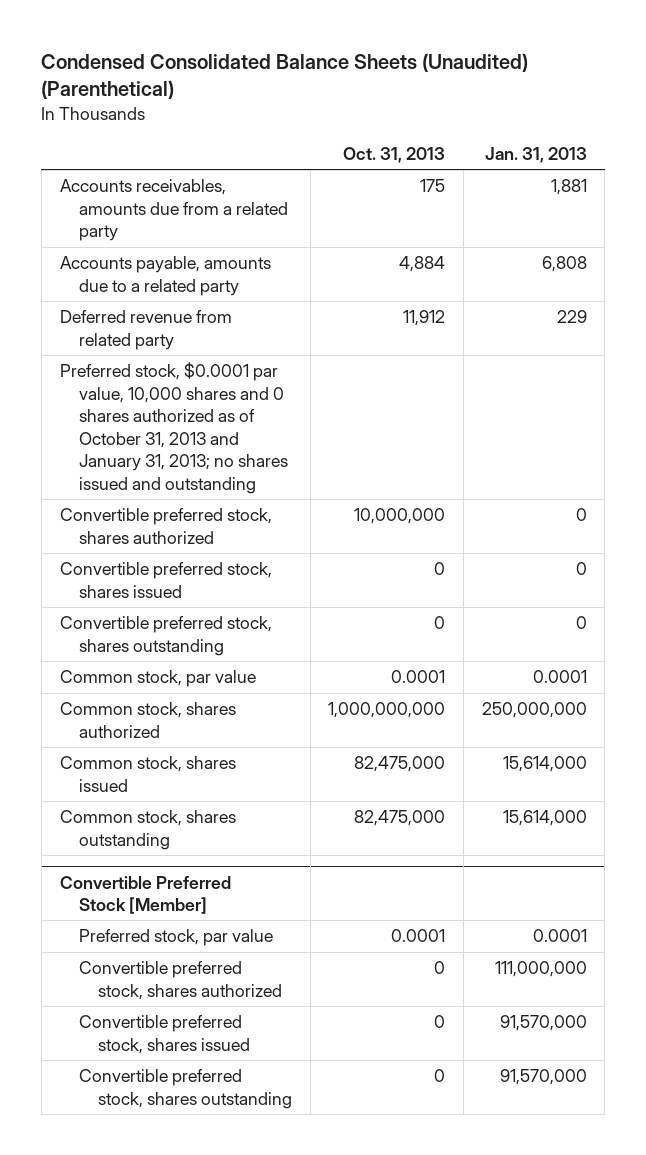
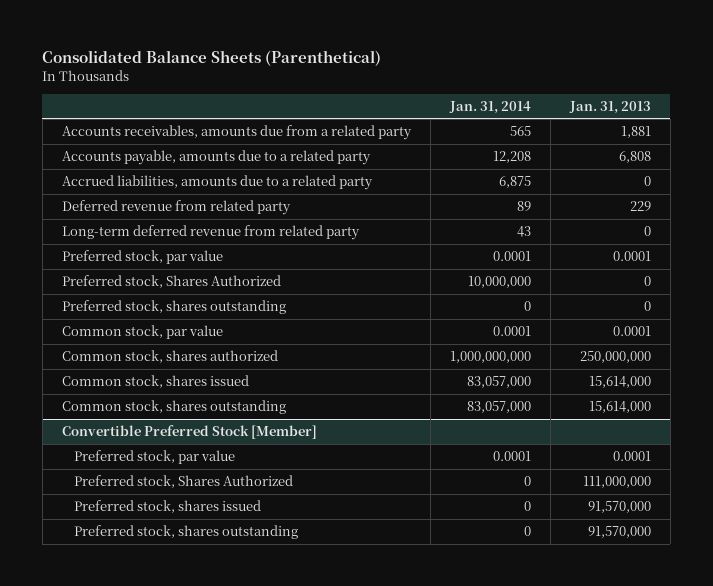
[41,52,529,99] Condensed Consolidated Balance Sheets (Unaudited) (Parenthetical) -> [42,49,382,66] Consolidated Balance Sheets (Parenthetical)
[343,146,446,163] Oct. 31, 2013 -> none
none -> [448,100,531,114] Jan. 31, 2014
none -> [61,175,373,191] Accrued liabilities, amounts due to a related party
[59,362,288,494] Preferred stock, $0.0001 par value, 10,000 shares and 0 shares authorized as of October 31, 2013 and January 31, 2013; no shares issued and outstanding -> none
[59,562,272,598] Convertible preferred stock, shares issued -> none
none -> [61,225,360,241] Long-term deferred revenue from related party
none -> [61,250,223,265] Preferred stock, par value
[59,508,272,544] Convertible preferred stock, shares authorized -> [61,275,281,289] Preferred stock, Shares Authorized
[59,616,272,656] Convertible preferred stock, shares outstanding -> [61,300,286,315] Preferred stock, shares outstanding
[78,961,282,1000] Convertible preferred stock, shares authorized -> [73,475,293,489] Preferred stock, Shares Authorized
[78,1015,250,1054] Convertible preferred stock, shares issued -> [73,500,261,514] Preferred stock, shares issued
[78,1069,292,1109] Convertible preferred stock, shares outstanding -> [73,525,298,540] Preferred stock, shares outstanding

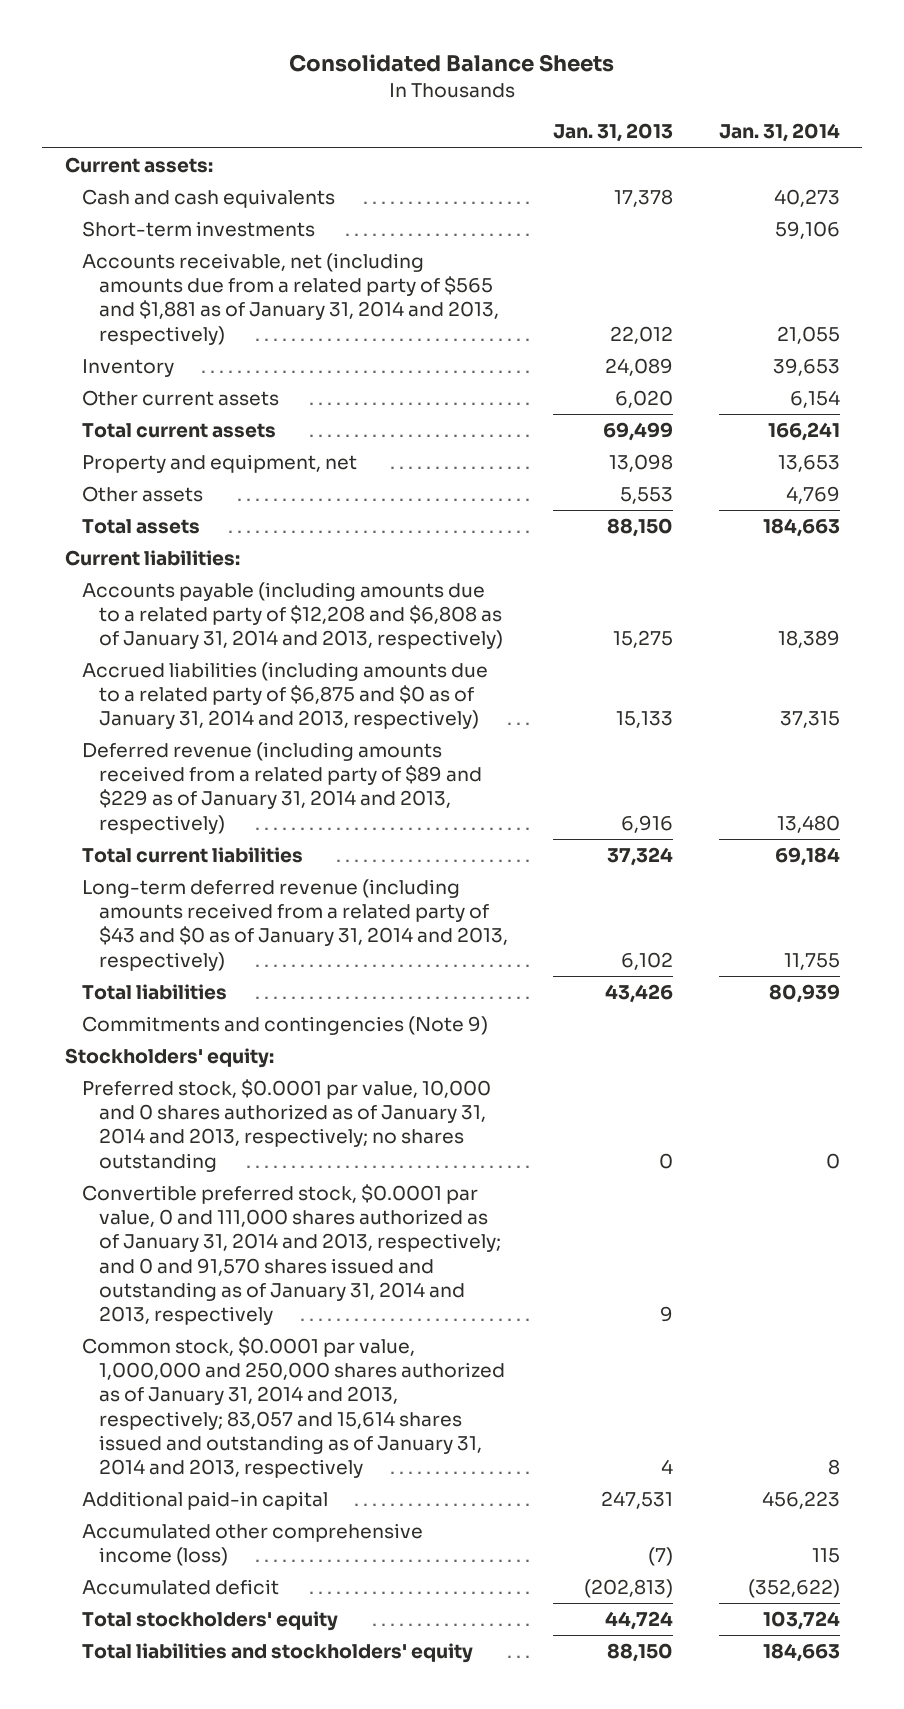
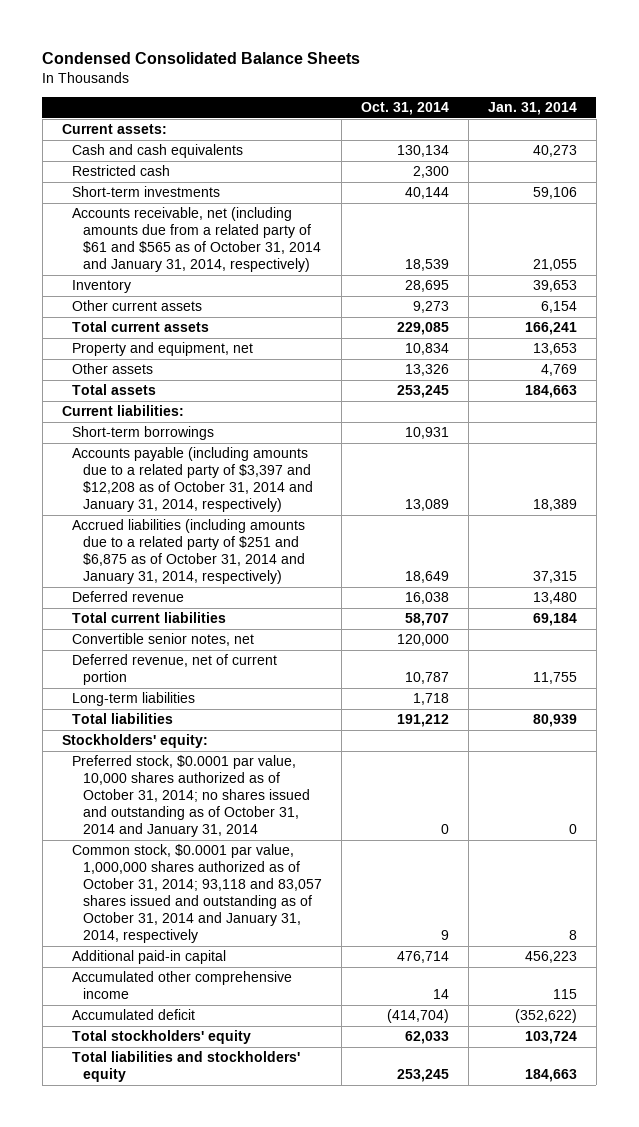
[289,54,615,73] Consolidated Balance Sheets -> [42,51,361,64] Condensed Consolidated Balance Sheets
[553,123,674,143] Jan. 31, 2013 -> none
none -> [360,102,449,116] Oct. 31, 2014
none -> [72,165,171,177] Restricted cash
[81,252,499,345] Accounts receivable, net (including amounts due from a related party of $565 and $1,881 as of January 31, 2014 and 2013, respectively) -> [72,207,322,272] Accounts receivable, net (including amounts due from a related party of $61 and $565 as of October 31, 2014 and January 31, 2014, respectively)
none -> [72,426,215,441] Short-term borrowings
[81,581,503,650] Accounts payable (including amounts due to a related party of $12,208 and $6,808 as of January 31, 2014 and 2013, respectively) -> [72,447,314,512] Accounts payable (including amounts due to a related party of $3,397 and $12,208 as of October 31, 2014 and January 31, 2014, respectively)
[81,661,488,730] Accrued liabilities (including amounts due to a related party of $6,875 and $0 as of January 31, 2014 and 2013, respectively) -> [72,519,306,584] Accrued liabilities (including amounts due to a related party of $251 and $6,875 as of October 31, 2014 and January 31, 2014, respectively)
[81,741,482,834] Deferred revenue (including amounts received from a related party of $89 and $229 as of January 31, 2014 and 2013, respectively) -> [72,591,185,603] Deferred revenue
none -> [72,633,255,647] Convertible senior notes, net
[81,878,508,971] Long-term deferred revenue (including amounts received from a related party of $43 and $0 as of January 31, 2014 and 2013, respectively) -> [72,654,278,686] Deferred revenue, net of current portion
none -> [72,692,196,707] Long-term liabilities
[81,1015,488,1035] Commitments and contingencies (Note 9) -> none
[81,1183,501,1326] Convertible preferred stock, $0.0001 par value, 0 and 111,000 shares authorized as of January 31, 2014 and 2013, respectively; and 0 and 91,570 shares issued and outstanding as of January 31, 2014 and 2013, respectively -> none
[81,1078,491,1172] Preferred stock, $0.0001 par value, 10,000 and 0 shares authorized as of January 31, 2014 and 2013, respectively; no shares outstanding -> [72,755,311,837] Preferred stock, $0.0001 par value, 10,000 shares authorized as of October 31, 2014; no shares issued and outstanding as of October 31, 2014 and January 31, 2014
[81,1336,505,1479] Common stock, $0.0001 par value, 1,000,000 and 250,000 shares authorized as of January 31, 2014 and 2013, respectively; 83,057 and 15,614 shares issued and outstanding as of January 31, 2014 and 2013, respectively -> [72,844,323,943] Common stock, $0.0001 par value, 1,000,000 shares authorized as of October 31, 2014; 93,118 and 83,057 shares issued and outstanding as of October 31, 2014 and January 31, 2014, respectively
[81,1522,423,1567] Accumulated other comprehensive income (loss) -> [72,971,293,1000] Accumulated other comprehensive income

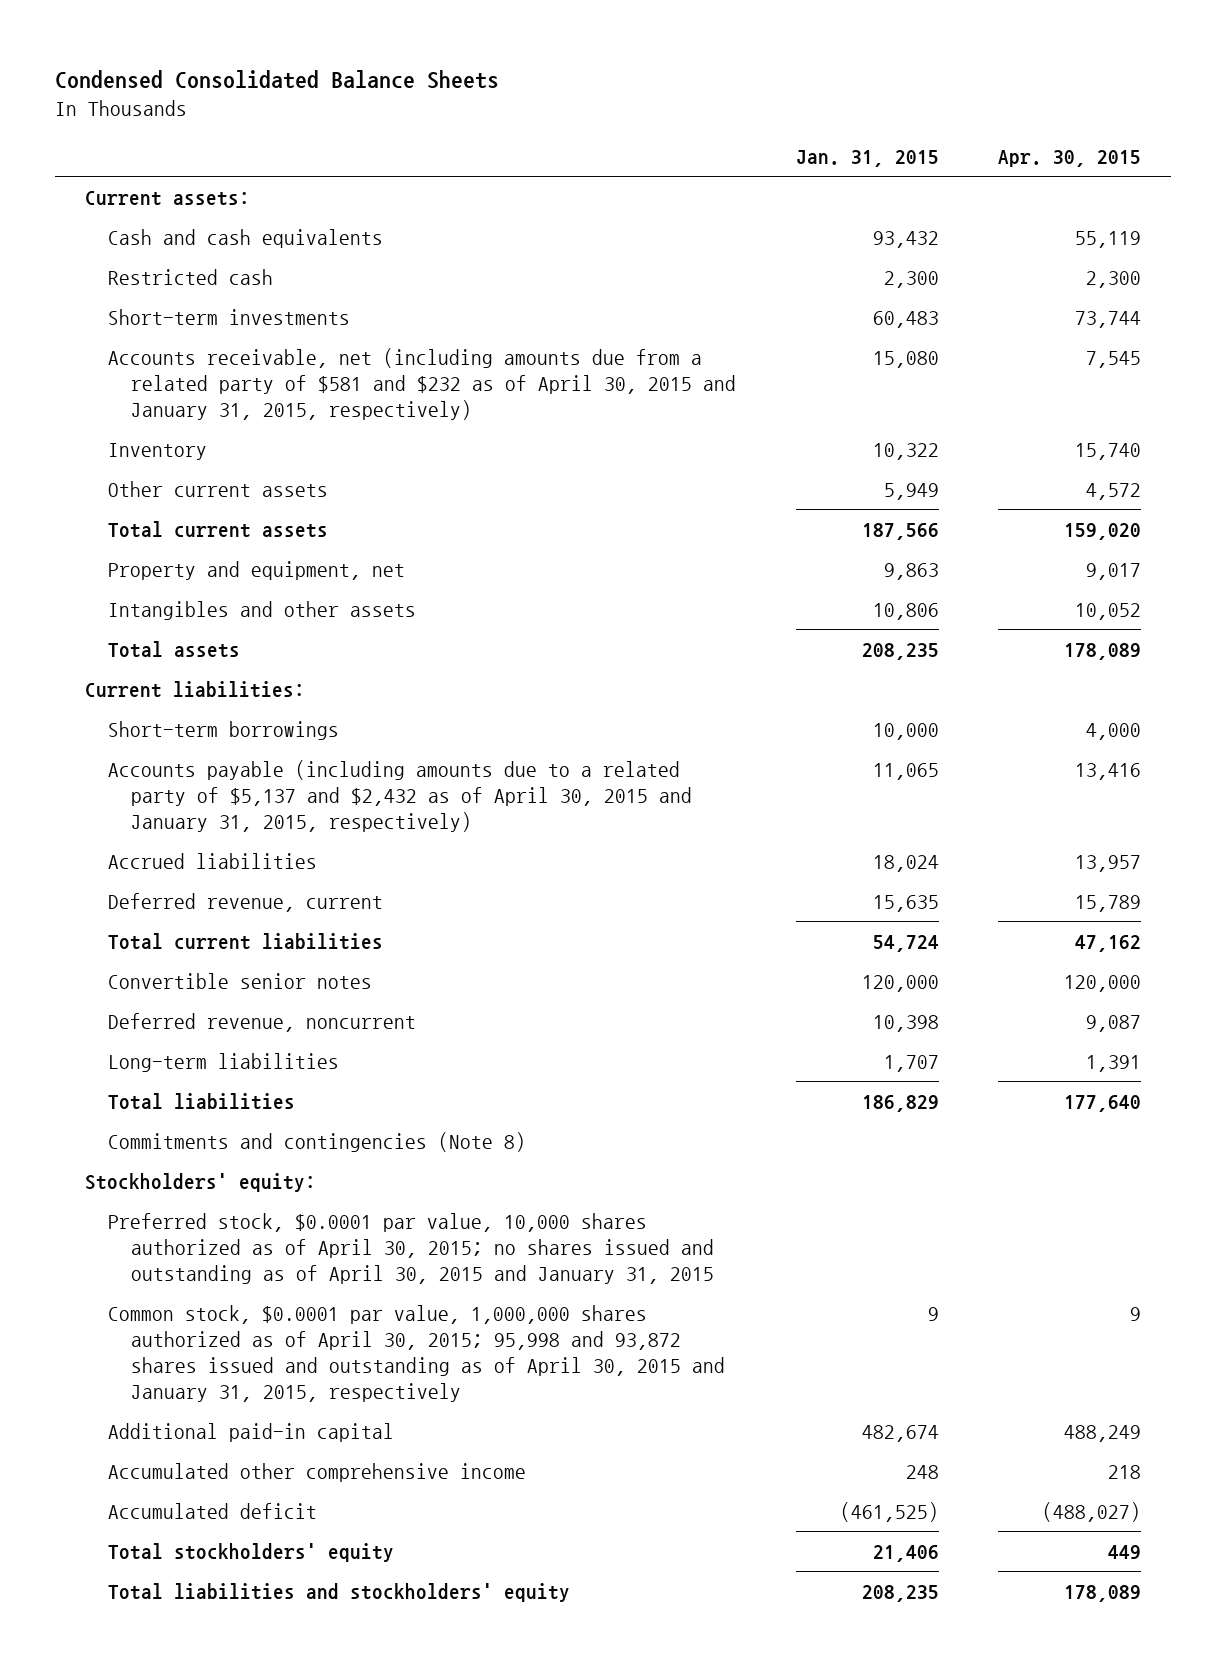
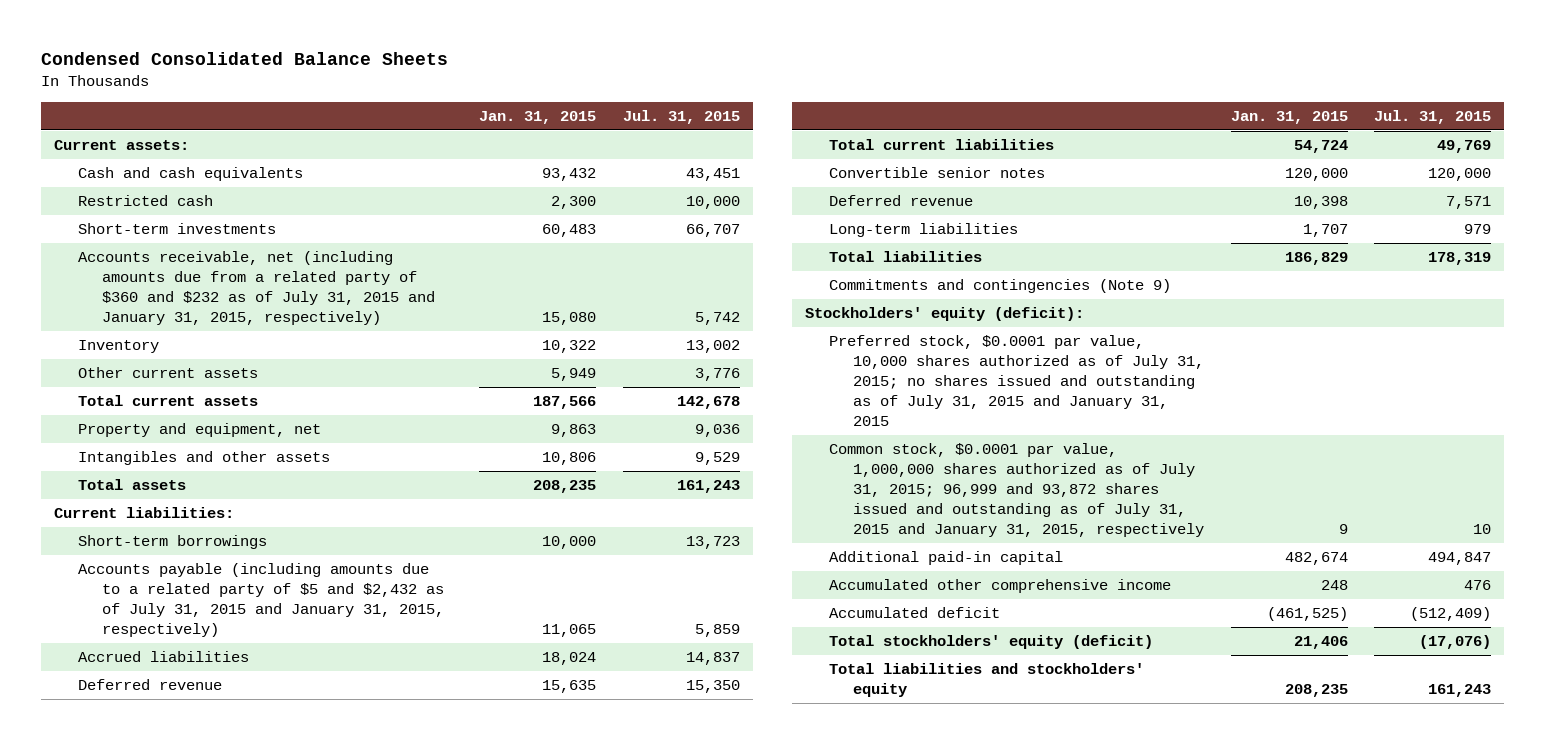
[998,149,1142,167] Apr. 30, 2015 -> none
none -> [622,110,740,125] Jul. 31, 2015
[108,347,736,420] Accounts receivable, net (including amounts due from a related party of $581 and $232 as of April 30, 2015 and January 31, 2015, respectively) -> [77,251,435,326] Accounts receivable, net (including amounts due from a related party of $360 and $232 as of July 31, 2015 and January 31, 2015, respectively)
[108,759,692,832] Accounts payable (including amounts due to a related party of $5,137 and $2,432 as of April 30, 2015 and January 31, 2015, respectively) -> [77,563,444,638] Accounts payable (including amounts due to a related party of $5 and $2,432 as of July 31, 2015 and January 31, 2015, respectively)
[108,892,384,912] Deferred revenue, current -> [77,679,222,691] Deferred revenue
[108,1012,417,1032] Deferred revenue, noncurrent -> [829,195,974,207] Deferred revenue
[108,1131,527,1152] Commitments and contingencies (Note 8) -> [829,279,1172,294] Commitments and contingencies (Note 9)
[85,1172,317,1192] Stockholders' equity: -> [805,307,1085,322] Stockholders' equity (deficit):
[108,1212,714,1284] Preferred stock, $0.0001 par value, 10,000 shares authorized as of April 30, 2015; no shares issued and outstanding as of April 30, 2015 and January 31, 2015 -> [829,335,1205,427] Preferred stock, $0.0001 par value, 10,000 shares authorized as of July 31, 2015; no shares issued and outstanding as of July 31, 2015 and January 31, 2015
[108,1304,725,1402] Common stock, $0.0001 par value, 1,000,000 shares authorized as of April 30, 2015; 95,998 and 93,872 shares issued and outstanding as of April 30, 2015 and January 31, 2015, respectively -> [829,443,1205,538] Common stock, $0.0001 par value, 1,000,000 shares authorized as of July 31, 2015; 96,999 and 93,872 shares issued and outstanding as of July 31, 2015 and January 31, 2015, respectively
[108,1542,395,1562] Total stockholders' equity -> [829,635,1154,650] Total stockholders' equity (deficit)

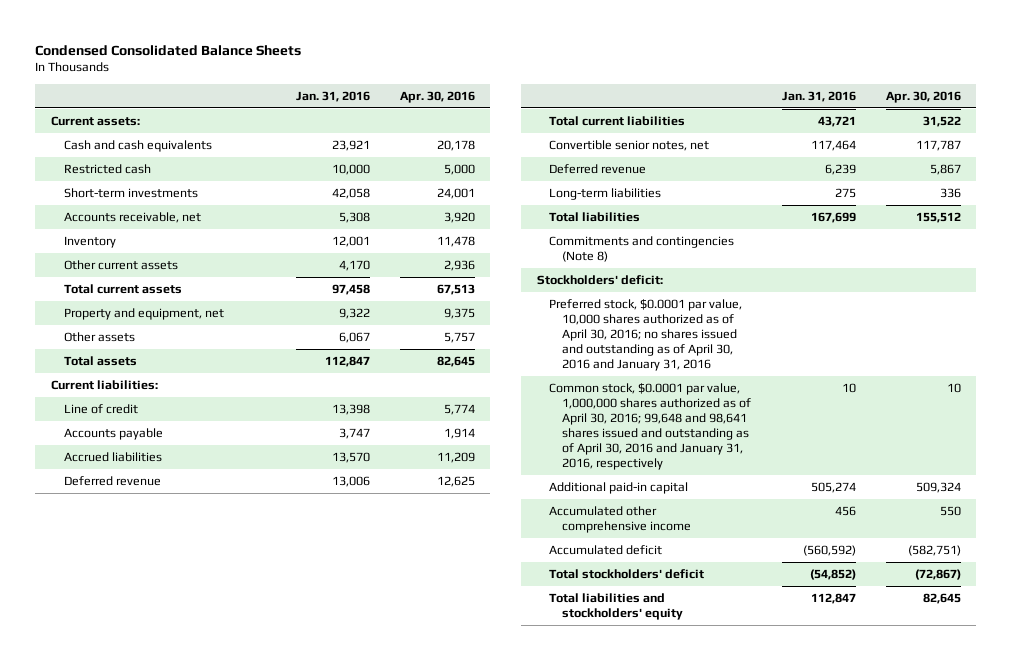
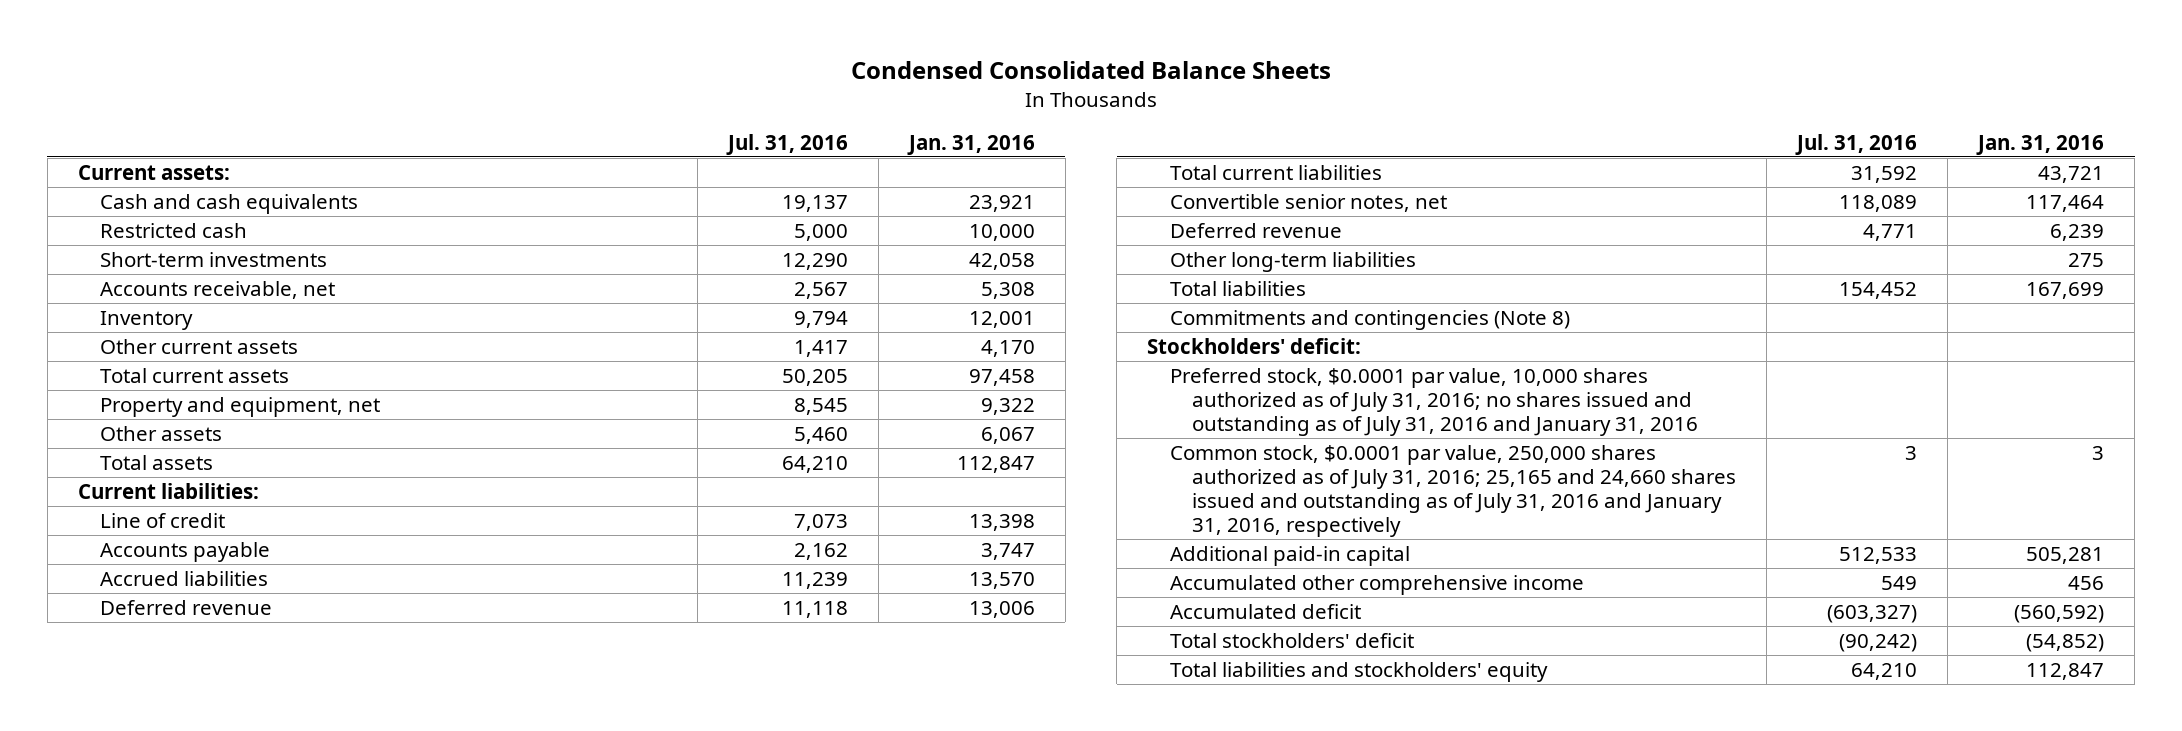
[400,90,476,103] Apr. 30, 2016 -> none
none -> [725,133,848,155] Jul. 31, 2016
[549,188,662,201] Long-term liabilities -> [1169,251,1416,272] Other long-term liabilities
[549,299,743,371] Preferred stock, $0.0001 par value, 10,000 shares authorized as of April 30, 2016; no shares issued and outstanding as of April 30, 2016 and January 31, 2016 -> [1169,367,1698,436] Preferred stock, $0.0001 par value, 10,000 shares authorized as of July 31, 2016; no shares issued and outstanding as of July 31, 2016 and January 31, 2016
[549,383,752,470] Common stock, $0.0001 par value, 1,000,000 shares authorized as of April 30, 2016; 99,648 and 98,641 shares issued and outstanding as of April 30, 2016 and January 31, 2016, respectively -> [1169,444,1736,537] Common stock, $0.0001 par value, 250,000 shares authorized as of July 31, 2016; 25,165 and 24,660 shares issued and outstanding as of July 31, 2016 and January 31, 2016, respectively
[841,383,856,394] 10 -> [2092,445,2105,460] 3
[810,482,856,494] 505,274 -> [2026,546,2105,564] 505,281

